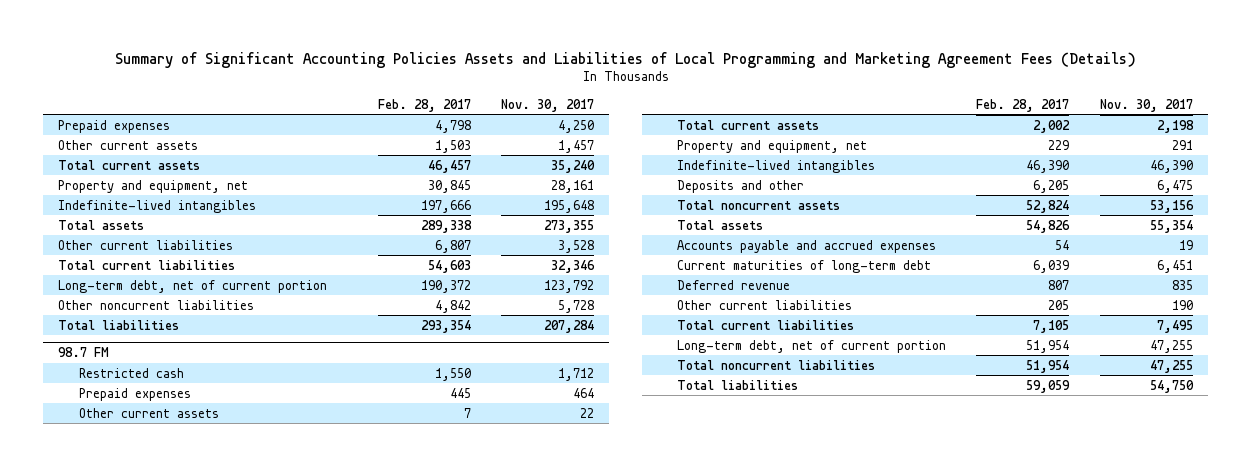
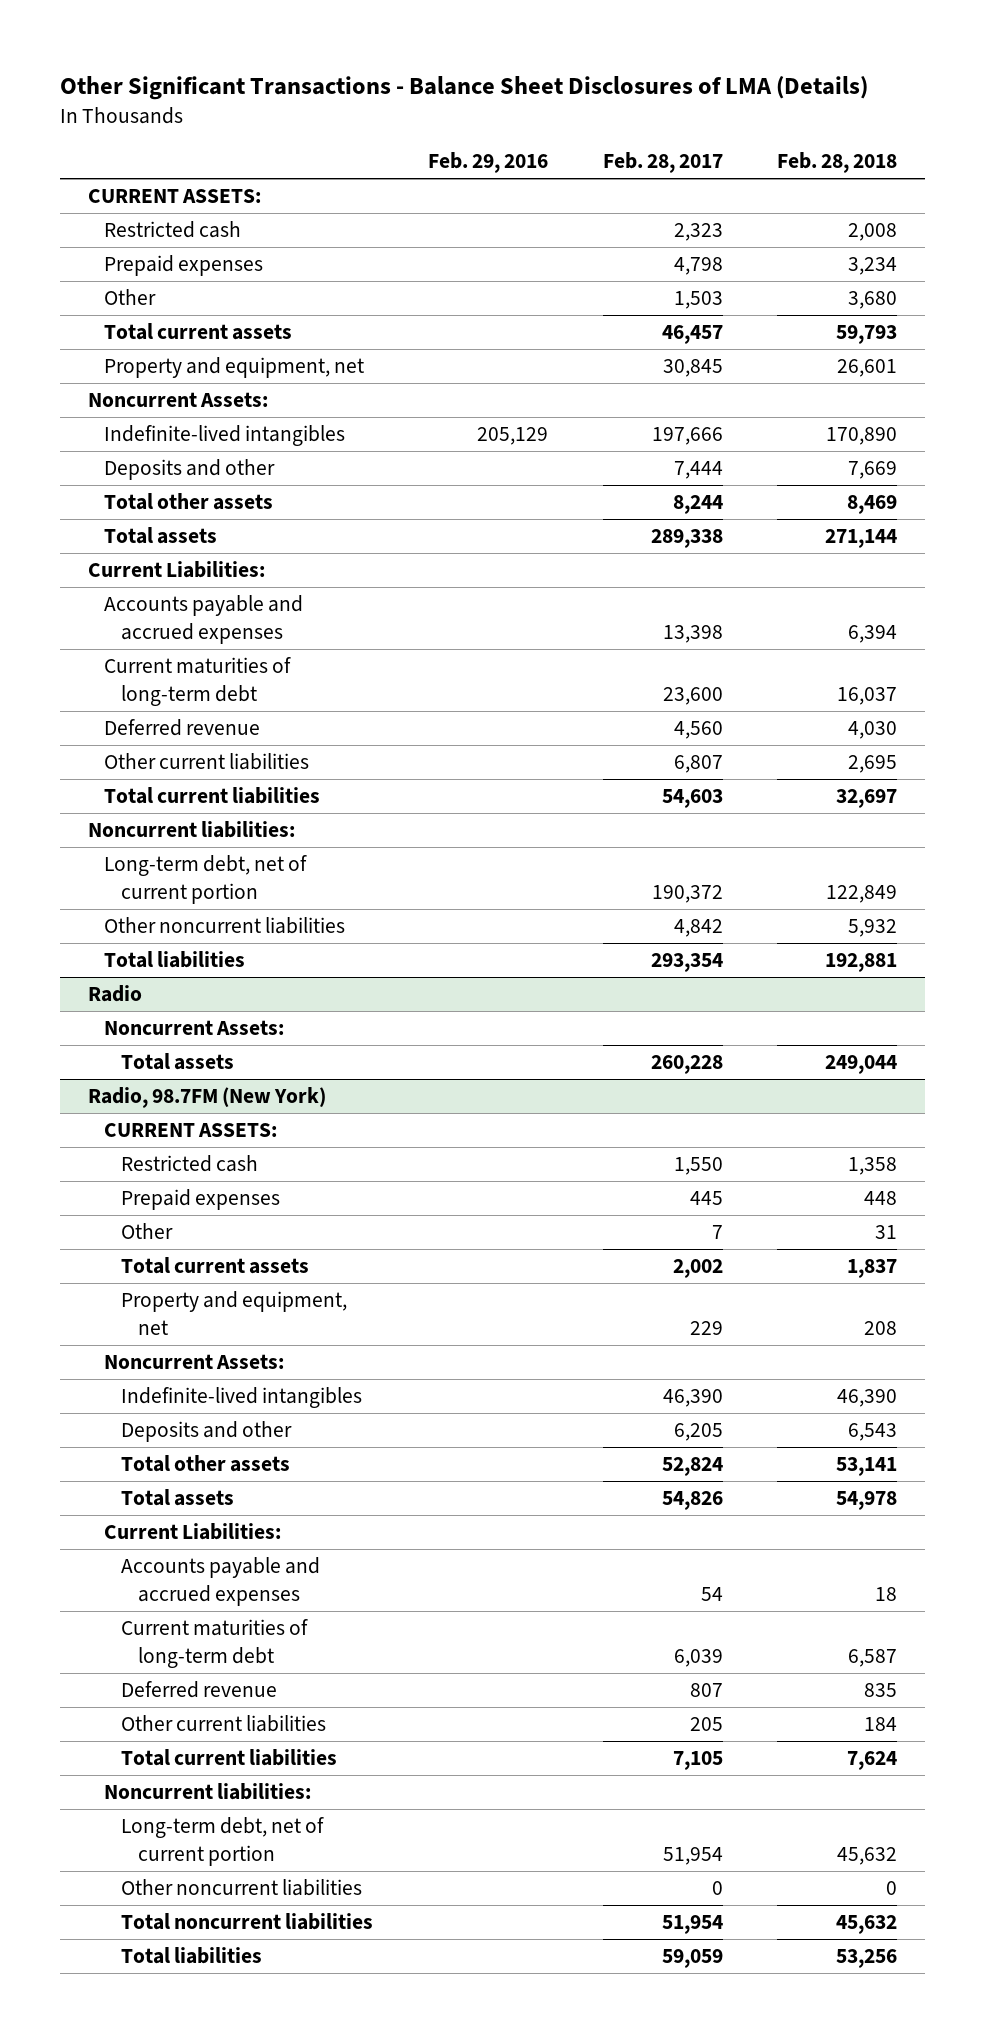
[114,51,1136,68] Summary of Significant Accounting Policies Assets and Liabilities of Local Programming and Marketing Agreement Fees (Details) -> [60,75,869,100] Other Significant Transactions - Balance Sheet Disclosures of LMA (Details)
[501,98,595,112] Nov. 30, 2017 -> none
none -> [427,152,548,174] Feb. 29, 2016
none -> [777,152,898,174] Feb. 28, 2018
none -> [87,189,261,204] CURRENT ASSETS:
none -> [104,221,242,239] Restricted cash
[58,139,199,150] Other current assets -> [104,289,157,306] Other
none -> [87,392,268,408] Noncurrent Assets:
none -> [104,459,276,481] Deposits and other
none -> [104,493,274,511] Total other assets
none -> [87,561,265,579] Current Liabilities:
none -> [104,595,304,644] Accounts payable and accrued expenses
none -> [104,657,292,706] Current maturities of long-term debt
none -> [104,719,261,737] Deferred revenue
none -> [87,821,295,839] Noncurrent liabilities:
[58,347,110,358] 98.7 FM -> none
none -> [87,985,142,1003] Radio
none -> [104,1020,285,1036] Noncurrent Assets:
none -> [121,1053,235,1071] Total assets
none -> [87,1087,326,1109] Radio, 98.7FM (New York)
none -> [104,1123,278,1138] CURRENT ASSETS:
[78,407,219,418] Other current assets -> [121,1223,174,1240] Other
none -> [104,1354,285,1370] Noncurrent Assets:
[677,199,841,210] Total noncurrent assets -> [121,1455,291,1473] Total other assets
none -> [104,1523,282,1541] Current Liabilities:
none -> [104,1783,312,1801] Noncurrent liabilities:
none -> [121,1879,363,1897] Other noncurrent liabilities

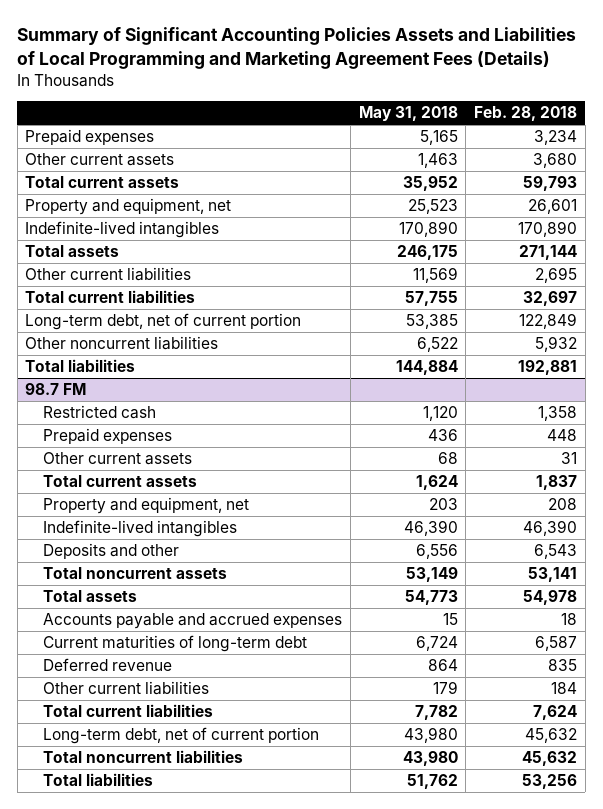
[60,75,869,100] Other Significant Transactions - Balance Sheet Disclosures of LMA (Details) -> [17,27,577,69] Summary of Significant Accounting Policies Assets and Liabilities of Local Programming and Marketing Agreement Fees (Details)
[427,152,548,174] Feb. 29, 2016 -> none
[602,152,723,174] Feb. 28, 2017 -> none
none -> [358,106,458,122] May 31, 2018
[87,189,261,204] CURRENT ASSETS: -> none
[104,221,242,239] Restricted cash -> none
[104,289,157,306] Other -> [25,153,175,167] Other current assets
[87,392,268,408] Noncurrent Assets: -> none
[104,459,276,481] Deposits and other -> none
[104,493,274,511] Total other assets -> none
[87,561,265,579] Current Liabilities: -> none
[104,595,304,644] Accounts payable and accrued expenses -> none
[104,657,292,706] Current maturities of long-term debt -> none
[104,719,261,737] Deferred revenue -> none
[87,821,295,839] Noncurrent liabilities: -> none
[87,985,142,1003] Radio -> none
[104,1020,285,1036] Noncurrent Assets: -> none
[121,1053,235,1071] Total assets -> none
[87,1087,326,1109] Radio, 98.7FM (New York) -> none
[104,1123,278,1138] CURRENT ASSETS: -> none
none -> [25,383,87,396] 98.7 FM
[121,1223,174,1240] Other -> [43,452,193,466] Other current assets
[104,1354,285,1370] Noncurrent Assets: -> none
[121,1455,291,1473] Total other assets -> [43,567,228,580] Total noncurrent assets
[104,1523,282,1541] Current Liabilities: -> none
[104,1783,312,1801] Noncurrent liabilities: -> none
[121,1879,363,1897] Other noncurrent liabilities -> none

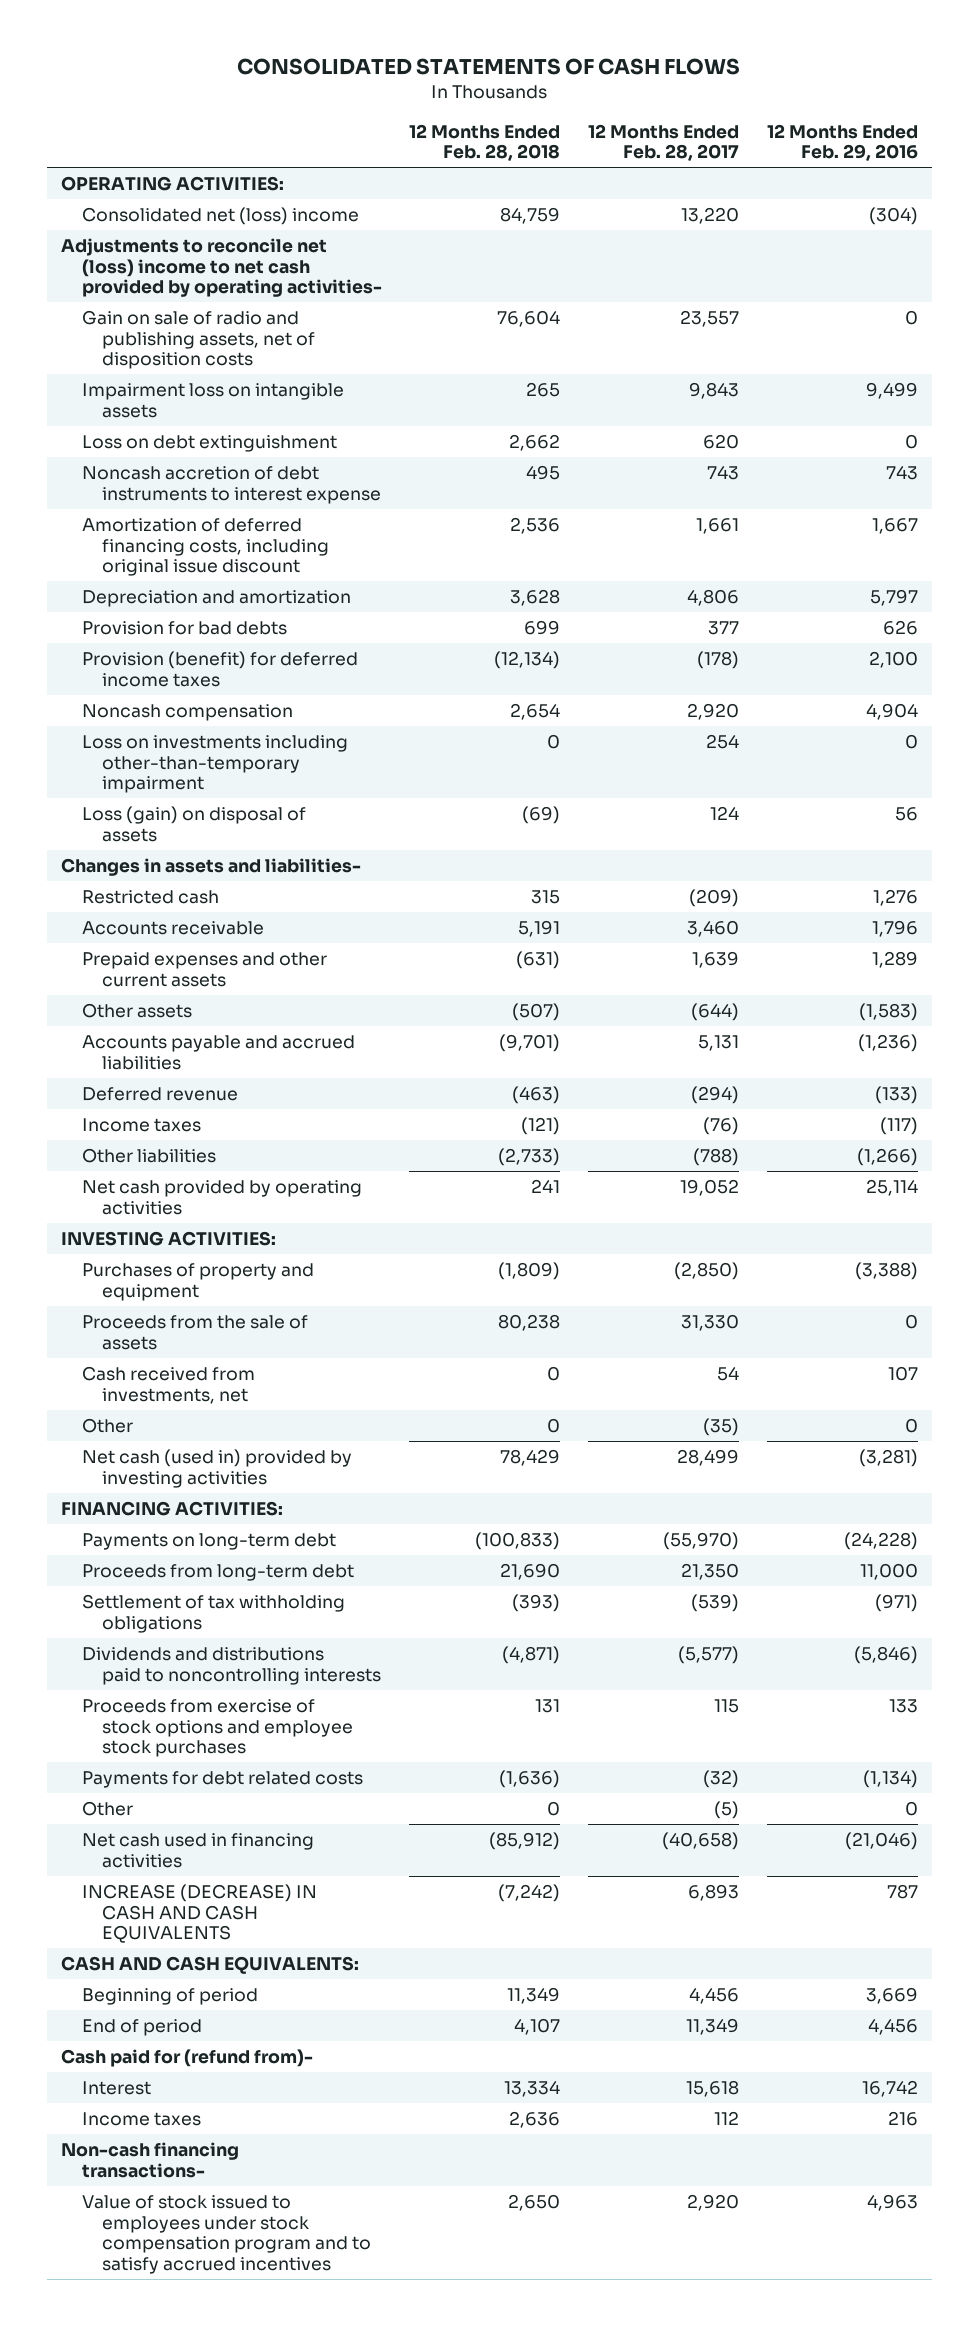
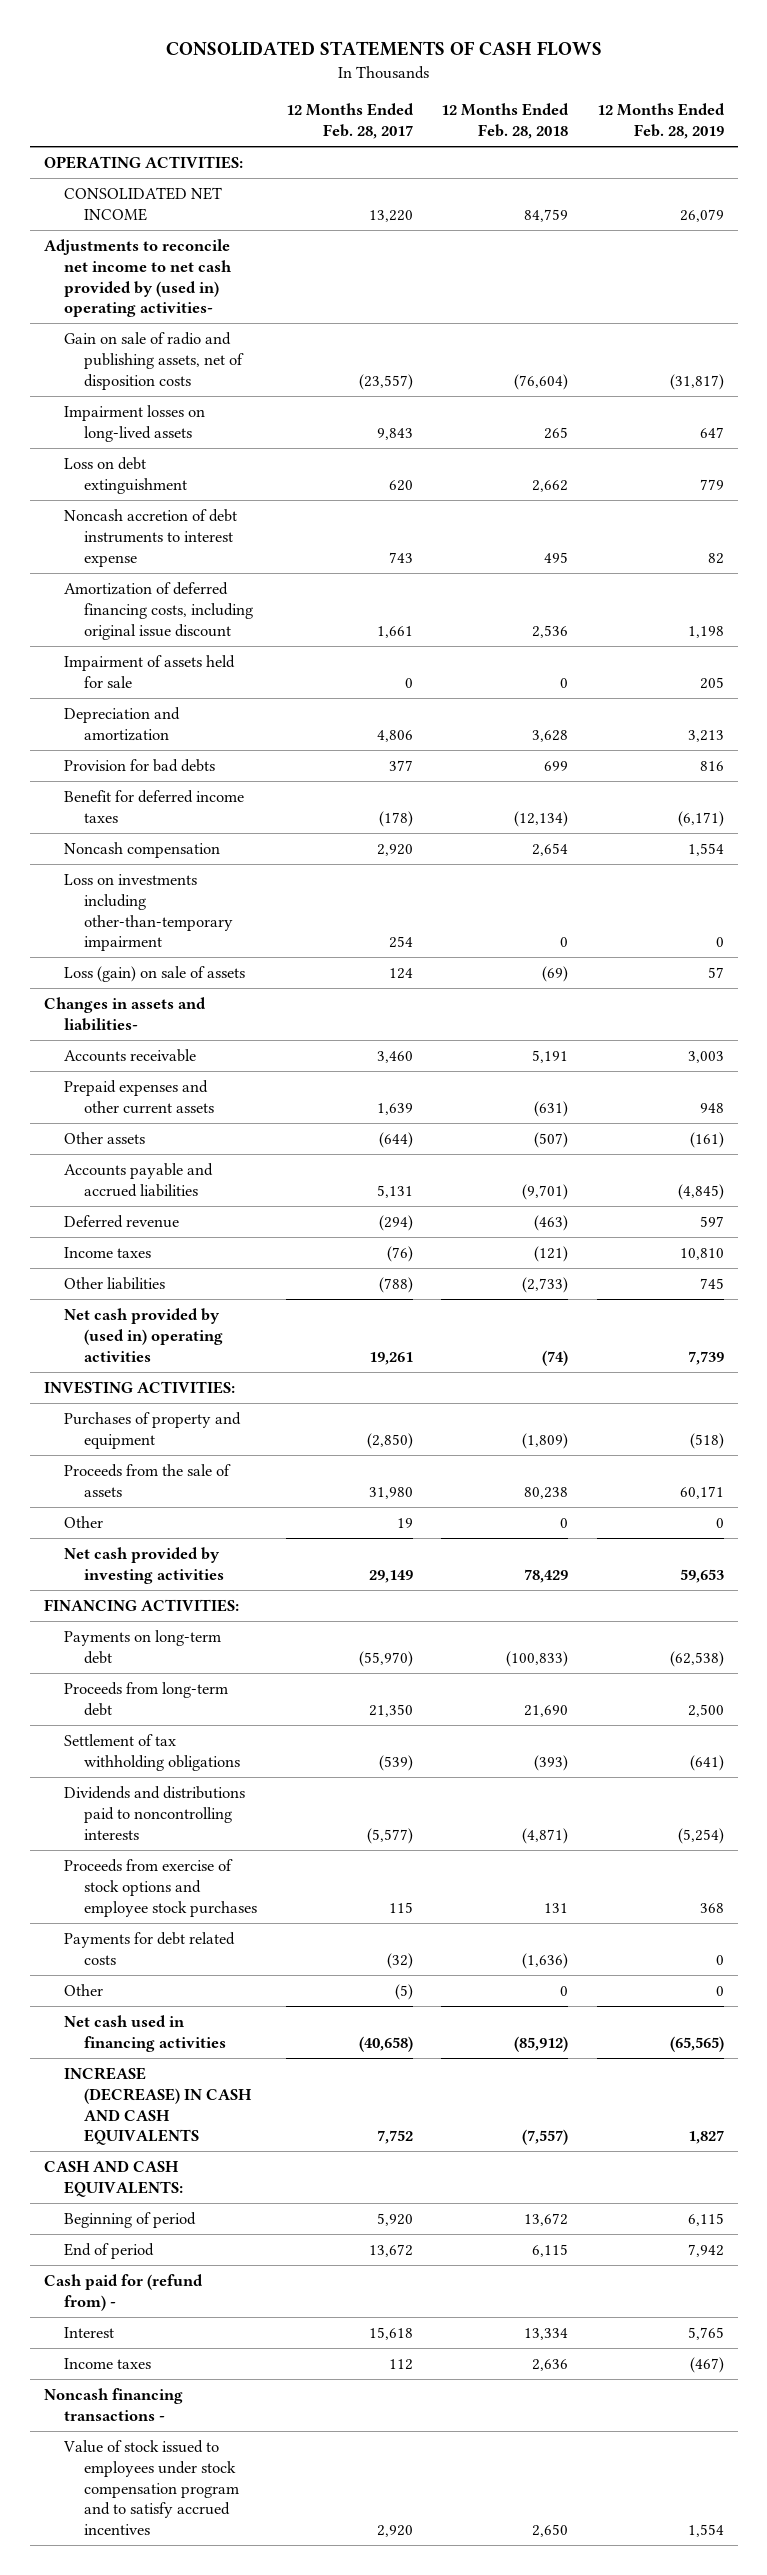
[767,123,919,162] 12 Months Ended Feb. 29, 2016 -> none
none -> [596,103,725,140] 12 Months Ended Feb. 28, 2019
[81,206,359,225] Consolidated net (loss) income -> [64,186,223,221] CONSOLIDATED NET INCOME
[60,237,382,298] Adjustments to reconcile net (loss) income to net cash provided by operating activities- -> [43,238,233,318] Adjustments to reconcile net income to net cash provided by (used in) operating activities-
[497,309,561,327] 76,604 -> [514,373,569,390] (76,604)
[680,309,740,327] 23,557 -> [358,373,413,390] (23,557)
[81,382,344,418] Impairment loss on intangible assets -> [64,404,206,442] Impairment losses on long-lived assets
none -> [64,654,236,688] Impairment of assets held for sale
[81,650,358,687] Provision (benefit) for deferred income taxes -> [64,789,245,823] Benefit for deferred income taxes
[81,805,306,842] Loss (gain) on disposal of assets -> [64,965,246,982] Loss (gain) on sale of assets
[81,889,219,904] Restricted cash -> none
[81,1179,362,1215] Net cash provided by operating activities -> [64,1307,224,1362] Net cash provided by (used in) operating activities
[531,1178,561,1193] 241 -> [542,1349,569,1366] (74)
[680,1178,740,1196] 19,052 -> [368,1351,413,1365] 19,261
[81,1365,255,1404] Cash received from investments, net -> none
[681,1313,740,1331] 31,330 -> [368,1486,413,1499] 31,980
[703,1417,740,1436] (35) -> [396,1517,413,1528] 19
[81,1448,352,1488] Net cash (used in) provided by investing activities -> [64,1546,225,1584] Net cash provided by investing activities
[677,1448,740,1466] 28,499 -> [368,1569,413,1583] 29,149
[498,1883,561,1902] (7,242) -> [522,2129,569,2146] (7,557)
[688,1883,740,1901] 6,893 -> [376,2130,413,2145] 7,752
[507,1986,561,2004] 11,349 -> [524,2212,569,2226] 13,672
[689,1986,740,2004] 4,456 -> [376,2212,413,2226] 5,920
[514,2017,561,2035] 4,107 -> [532,2243,569,2257] 6,115
[686,2017,740,2035] 11,349 -> [368,2243,413,2257] 13,672
[60,2048,313,2067] Cash paid for (refund from)- -> [43,2273,203,2311] Cash paid for (refund from) -
[60,2141,239,2178] Non-cash financing transactions- -> [43,2387,183,2421] Noncash financing transactions -

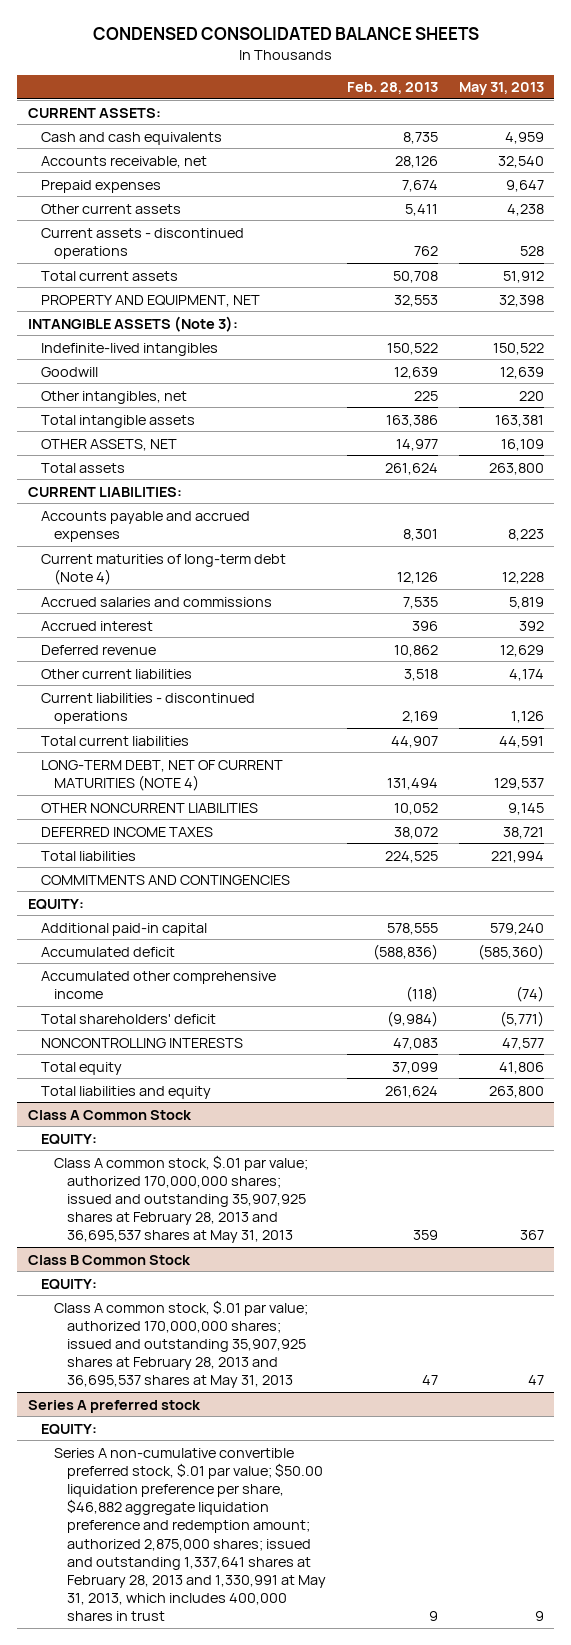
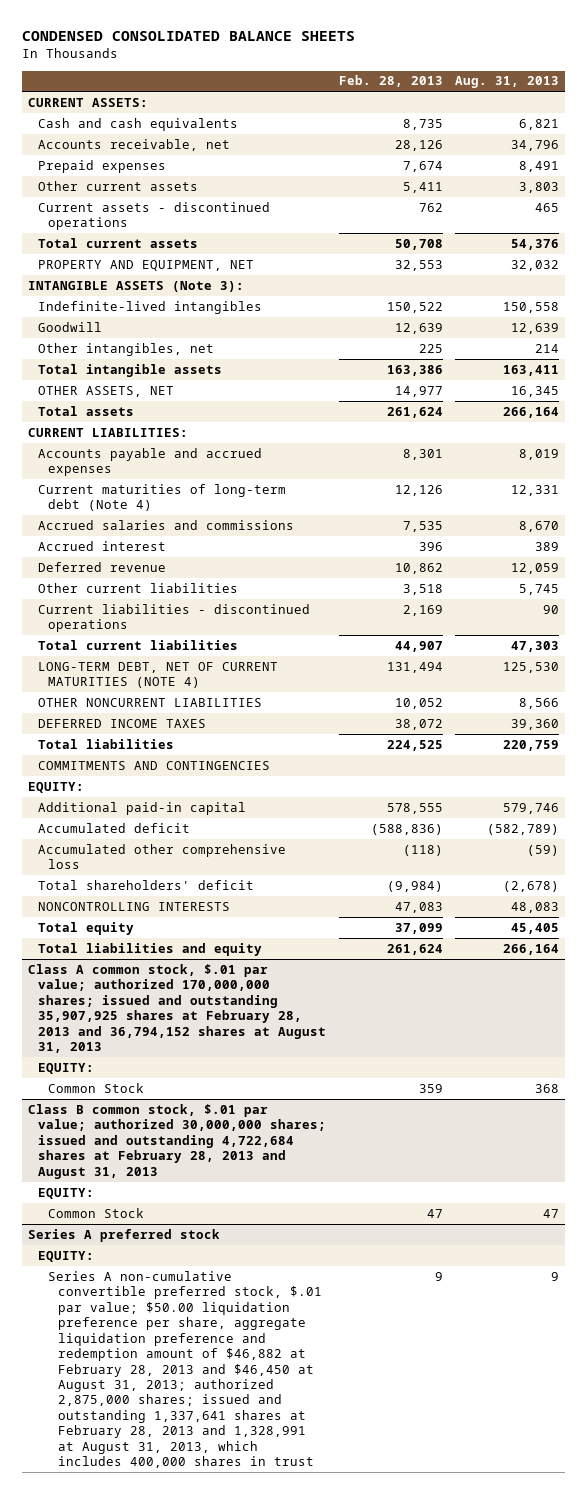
[458,82,544,96] May 31, 2013 -> none
none -> [455,76,560,89] Aug. 31, 2013
[40,970,276,999] Accumulated other comprehensive income -> [37,843,286,870] Accumulated other comprehensive loss
[27,1109,192,1120] Class A Common Stock -> none
none -> [28,963,326,1054] Class A common stock, $.01 par value; authorized 170,000,000 shares; issued and outstanding 35,907,925 shares at February 28, 2013 and 36,794,152 shares at August 31, 2013
[27,1254,191,1265] Class B Common Stock -> none
[53,1154,308,1244] Class A common stock, $.01 par value; authorized 170,000,000 shares; issued and outstanding 35,907,925 shares at February 28, 2013 and 36,695,537 shares at May 31, 2013 -> [47,1082,144,1093] Common Stock
none -> [28,1103,326,1179] Class B common stock, $.01 par value; authorized 30,000,000 shares; issued and outstanding 4,722,684 shares at February 28, 2013 and August 31, 2013
[53,1299,308,1389] Class A common stock, $.01 par value; authorized 170,000,000 shares; issued and outstanding 35,907,925 shares at February 28, 2013 and 36,695,537 shares at May 31, 2013 -> [47,1207,144,1218] Common Stock
[53,1447,326,1622] Series A non-cumulative convertible preferred stock, $.01 par value; $50.00 liquidation preference per share, $46,882 aggregate liquidation preference and redemption amount; authorized 2,875,000 shares; issued and outstanding 1,337,641 shares at February 28, 2013 and 1,330,991 at May 31, 2013, which includes 400,000 shares in trust -> [47,1270,322,1469] Series A non-cumulative convertible preferred stock, $.01 par value; $50.00 liquidation preference per share, aggregate liquidation preference and redemption amount of $46,882 at February 28, 2013 and $46,450 at August 31, 2013; authorized 2,875,000 shares; issued and outstanding 1,337,641 shares at February 28, 2013 and 1,328,991 at August 31, 2013, which includes 400,000 shares in trust

